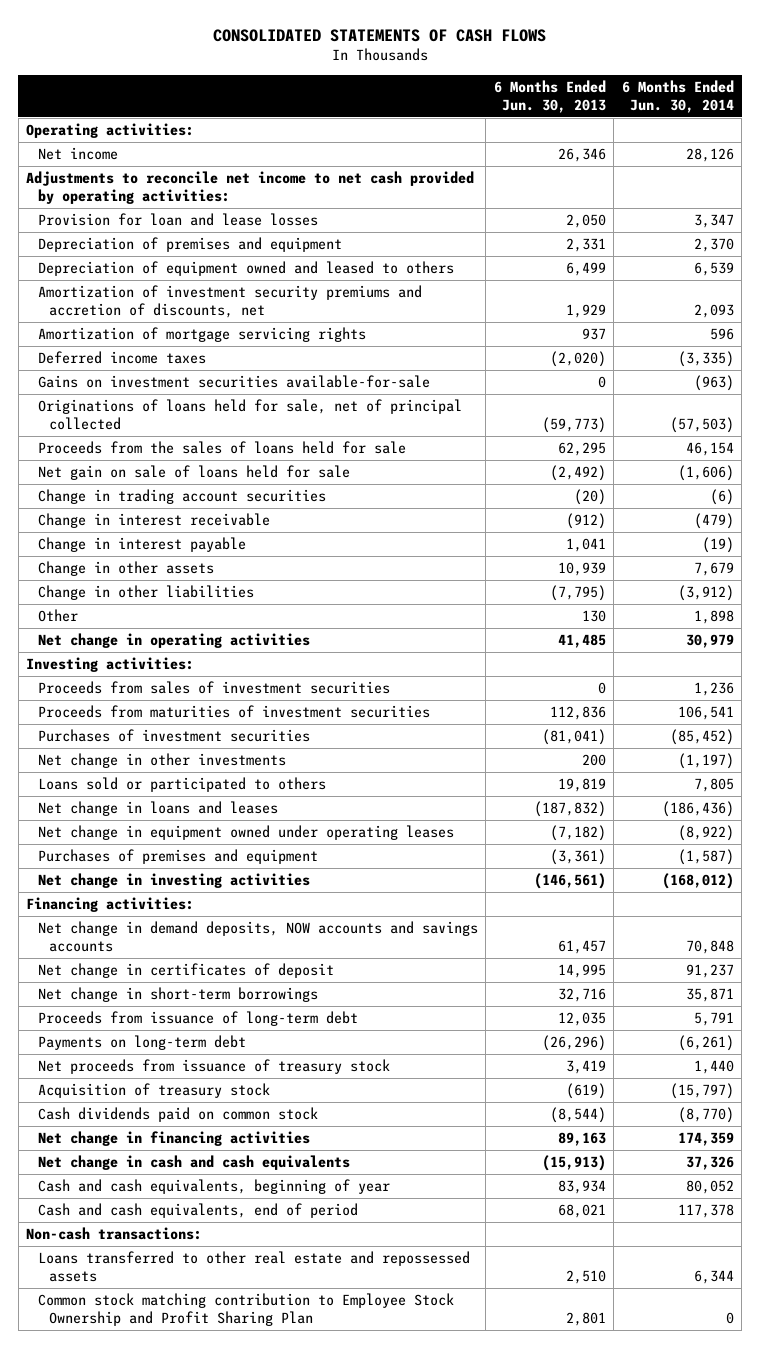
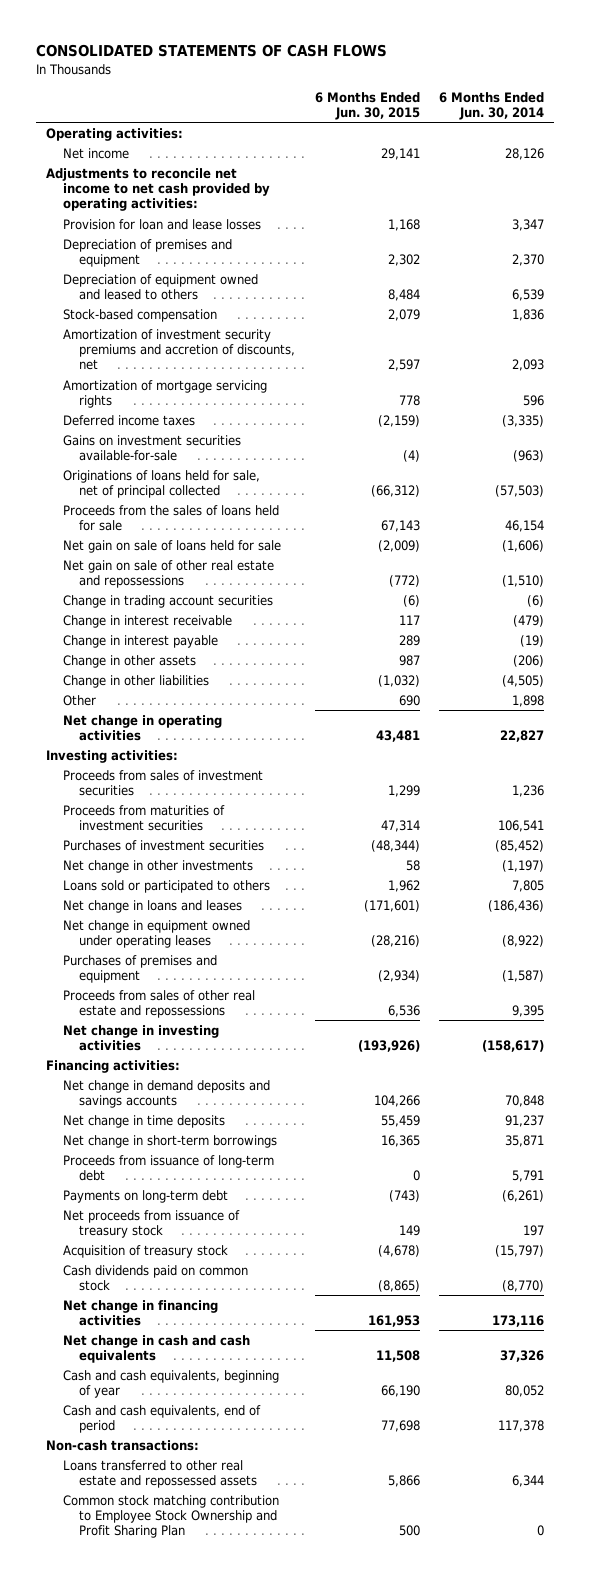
[493,79,606,114] 6 Months Ended Jun. 30, 2013 -> none
none -> [314,91,420,120] 6 Months Ended Jun. 30, 2015
none -> [62,308,217,322] Stock-based compensation
none -> [62,559,274,588] Net gain on sale of other real estate and repossessions
[693,562,734,577] 7,679 -> [513,654,545,667] (206)
[677,585,734,602] (3,912) -> [502,674,545,687] (4,505)
[685,634,734,649] 30,979 -> [500,729,545,742] 22,827
none -> [62,989,255,1018] Proceeds from sales of other real estate and repossessions
[661,873,734,890] (168,012) -> [482,1039,545,1052] (158,617)
[37,921,478,953] Net change in demand deposits, NOW accounts and savings accounts -> [62,1079,270,1108] Net change in demand deposits and savings accounts
[37,963,334,979] Net change in certificates of deposit -> [62,1114,225,1128] Net change in time deposits
[693,1060,734,1075] 1,440 -> [523,1224,545,1236] 197
[677,1132,734,1147] 174,359 -> [492,1314,545,1327] 173,116

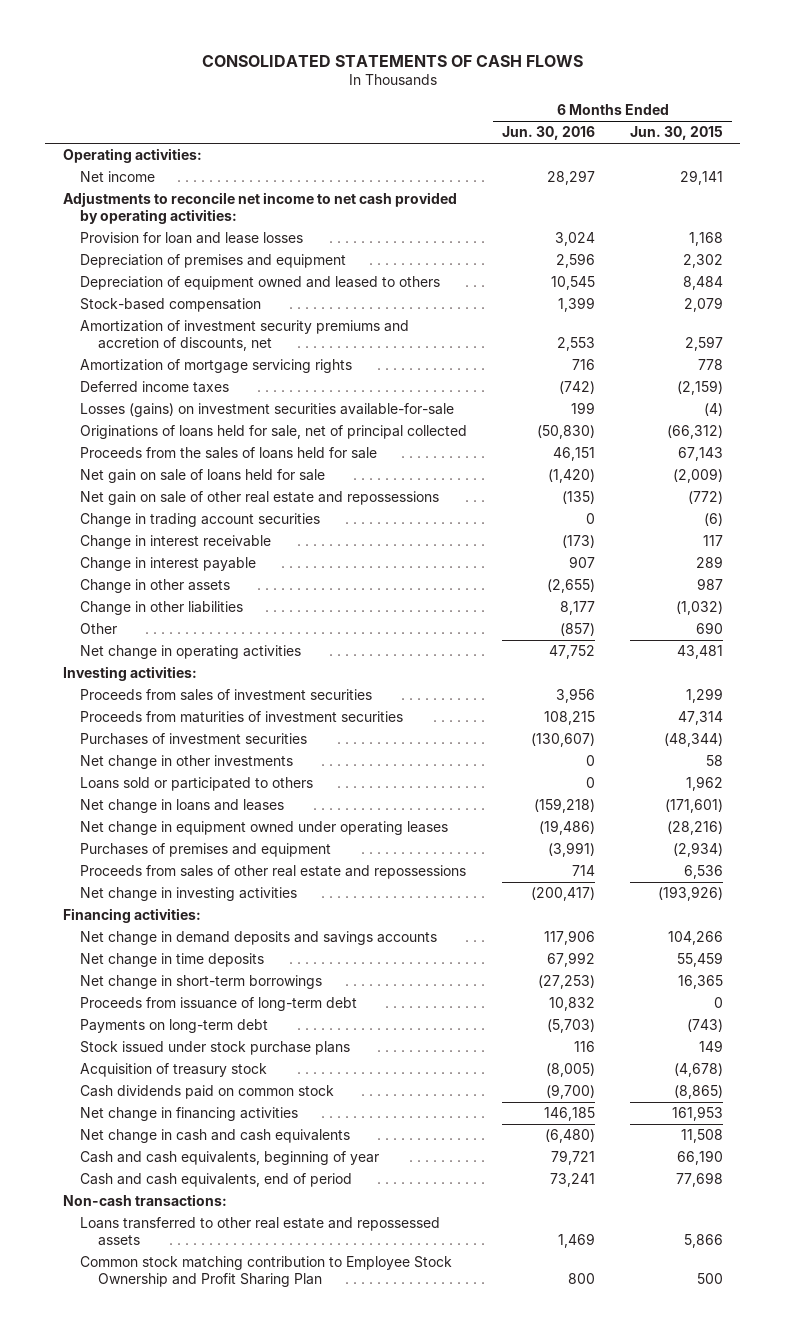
[439,91,545,120] 6 Months Ended Jun. 30, 2014 -> none
none -> [502,126,596,141] Jun. 30, 2016
[62,434,241,461] Gains on investment securities available-for-sale -> [80,403,455,418] Losses (gains) on investment securities available-for-sale
[62,1209,240,1238] Net proceeds from issuance of treasury stock -> [80,1041,351,1056] Stock issued under stock purchase plans

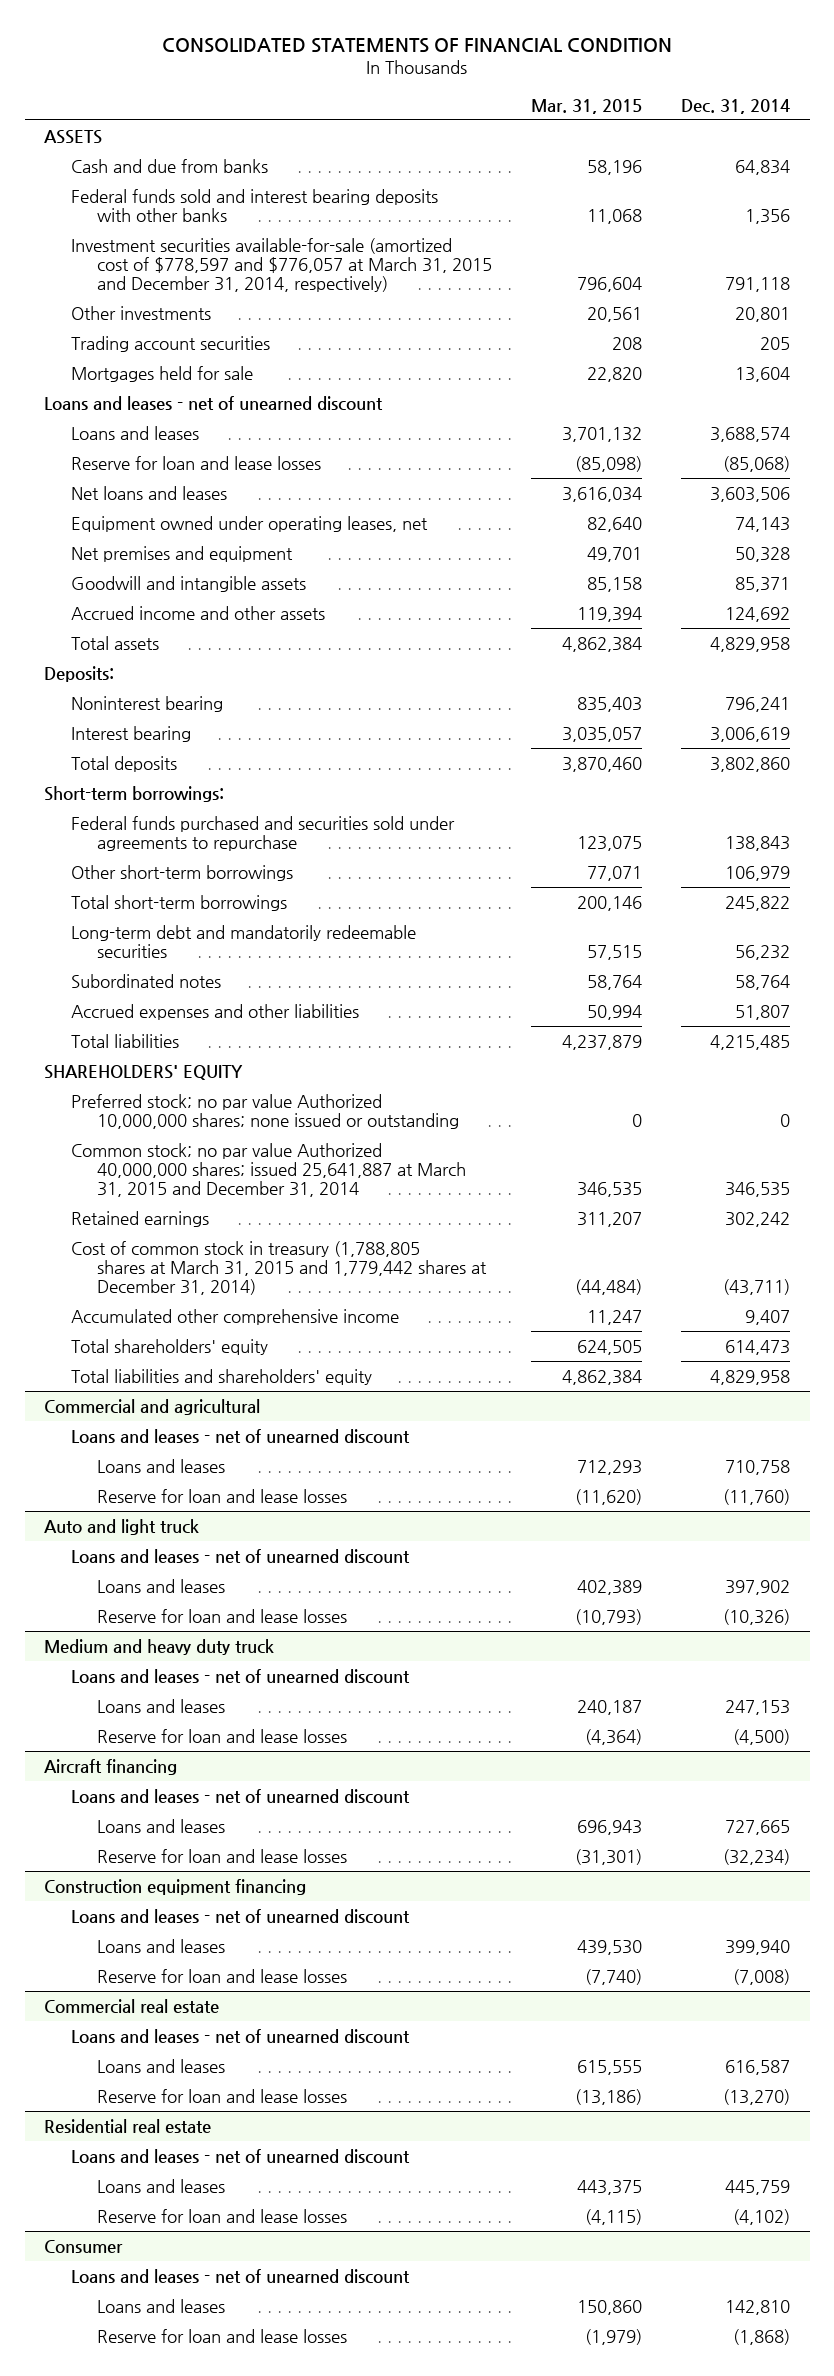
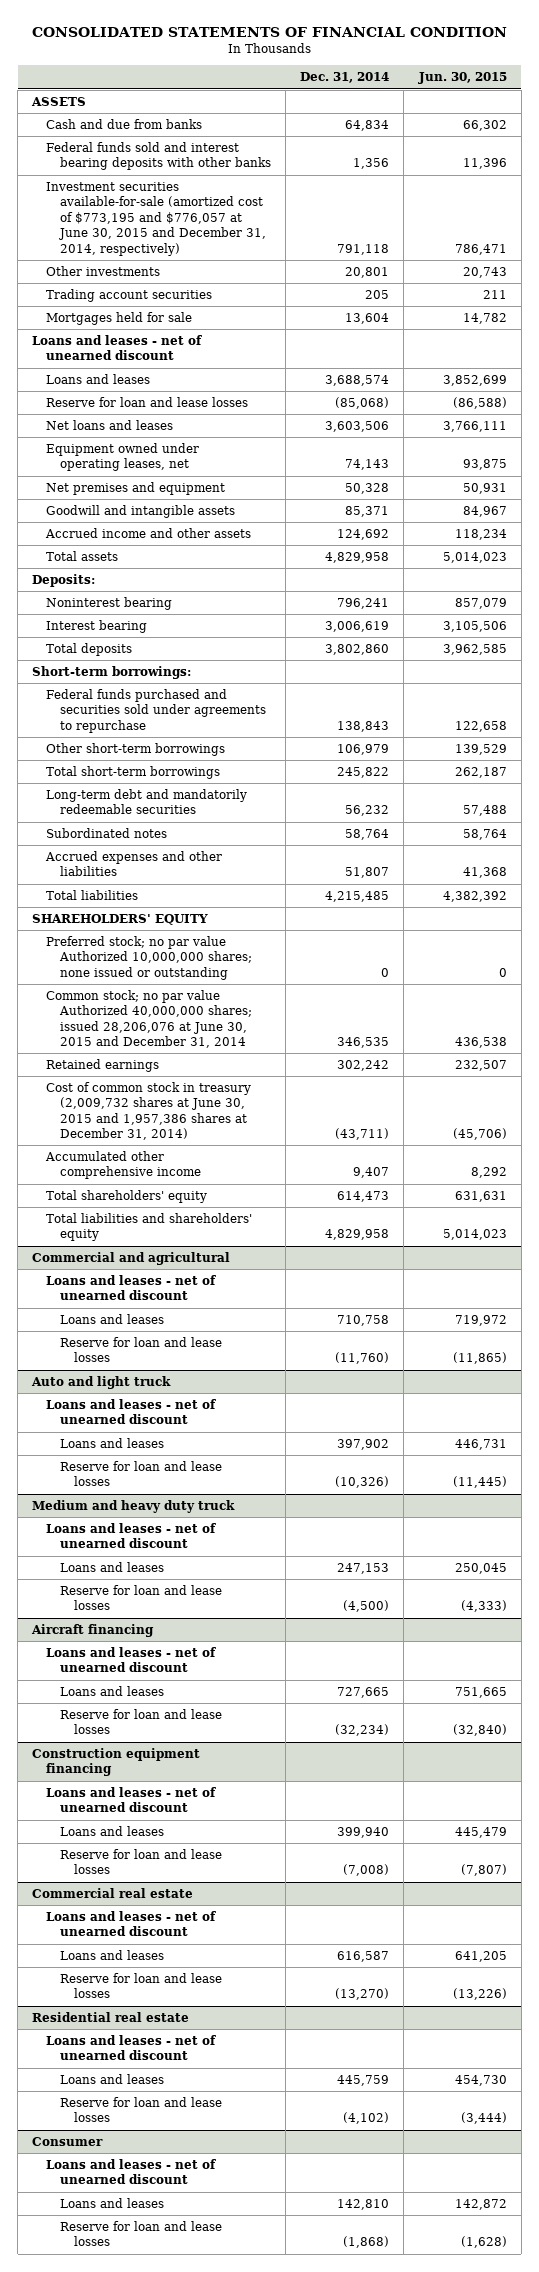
[531,98,643,114] Mar. 31, 2015 -> none
none -> [417,72,507,85] Jun. 30, 2015
[70,237,493,293] Investment securities available-for-sale (amortized cost of $778,597 and $776,057 at March 31, 2015 and December 31, 2014, respectively) -> [46,182,266,256] Investment securities available-for-sale (amortized cost of $773,195 and $776,057 at June 30, 2015 and December 31, 2014, respectively)
[70,1142,467,1198] Common stock; no par value Authorized 40,000,000 shares; issued 25,641,887 at March 31, 2015 and December 31, 2014 -> [46,990,252,1049] Common stock; no par value Authorized 40,000,000 shares; issued 28,206,076 at June 30, 2015 and December 31, 2014
[70,1240,488,1296] Cost of common stock in treasury (1,788,805 shares at March 31, 2015 and 1,779,442 shares at December 31, 2014) -> [46,1082,252,1141] Cost of common stock in treasury (2,009,732 shares at June 30, 2015 and 1,957,386 shares at December 31, 2014)

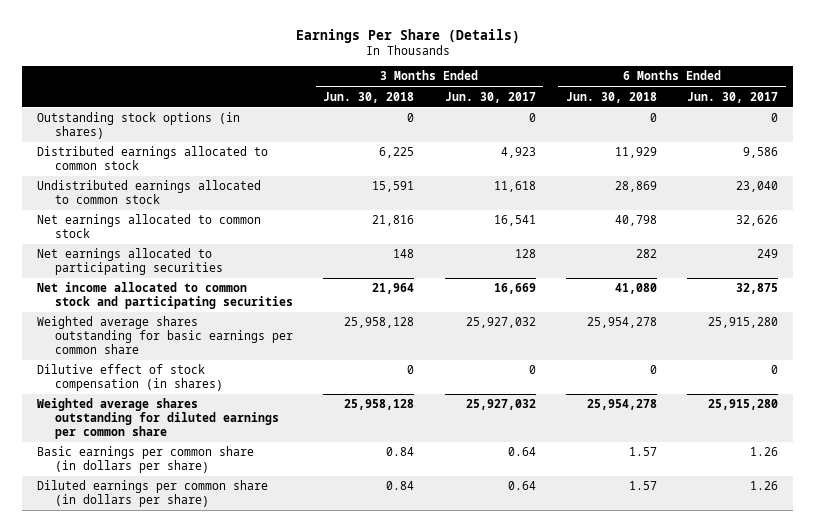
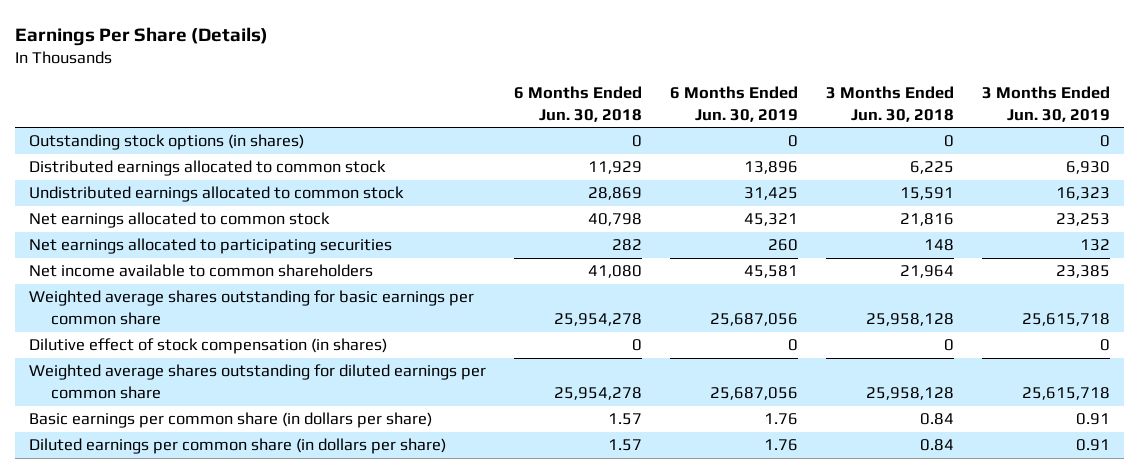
[444,91,536,103] Jun. 30, 2017 -> none
[686,91,778,103] Jun. 30, 2017 -> none
none -> [669,86,798,122] 6 Months Ended Jun. 30, 2019
none -> [981,86,1110,122] 3 Months Ended Jun. 30, 2019
[37,282,294,310] Net income allocated to common stock and participating securities -> [28,264,373,278] Net income available to common shareholders

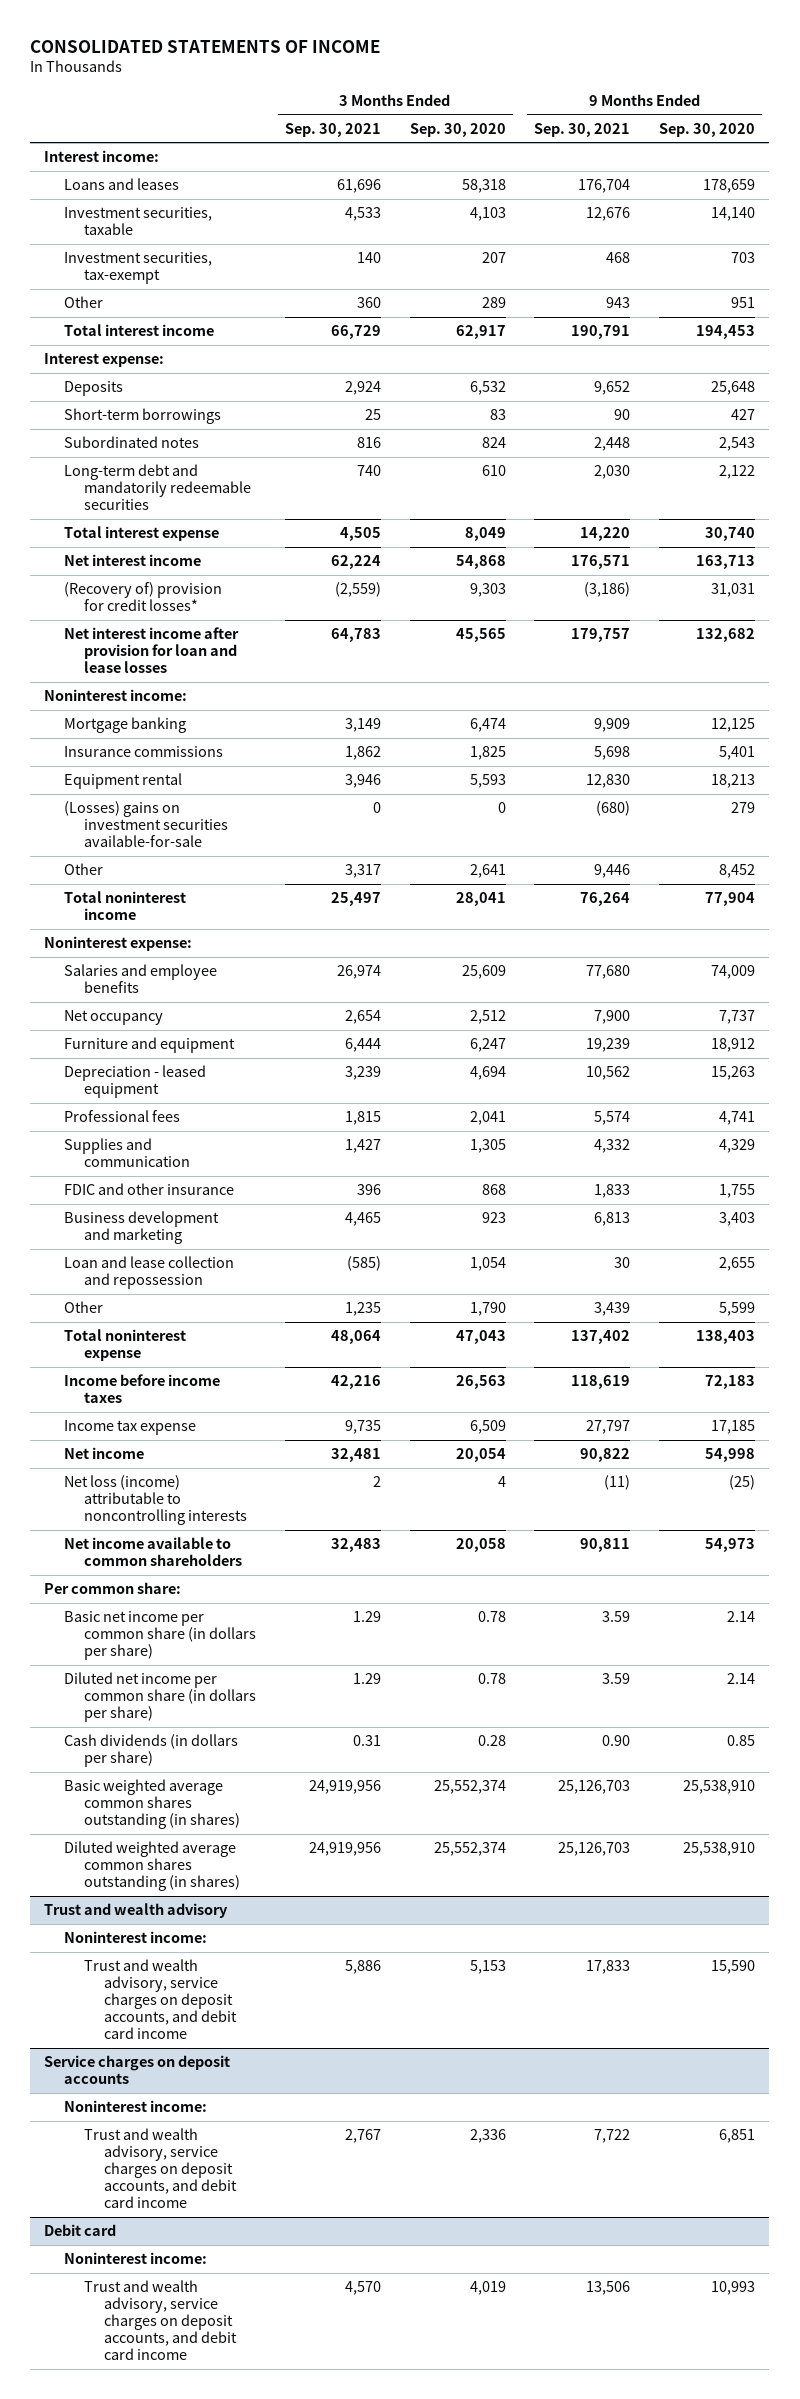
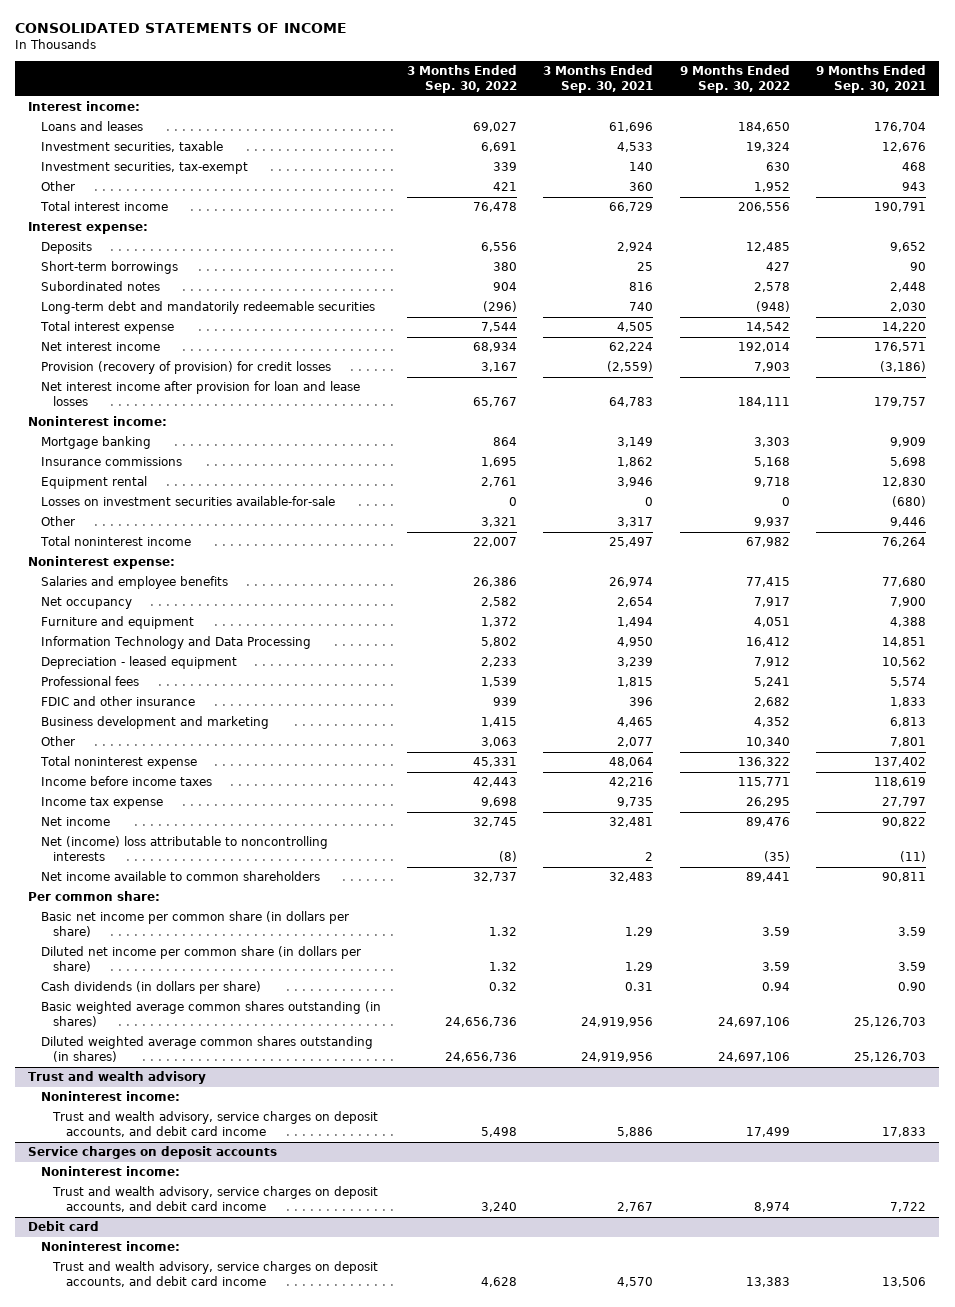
[409,122,506,137] Sep. 30, 2020 -> none
[659,122,756,137] Sep. 30, 2020 -> none
none -> [407,65,518,94] 3 Months Ended Sep. 30, 2022
none -> [679,65,790,94] 9 Months Ended Sep. 30, 2022
[64,582,223,612] (Recovery of) provision for credit losses* -> [40,361,331,375] Provision (recovery of provision) for credit losses
[64,801,229,848] (Losses) gains on investment securities available-for-sale -> [40,496,335,507] Losses on investment securities available-for-sale
[344,1038,381,1053] 6,444 -> [617,617,654,628] 1,494
[586,1038,631,1053] 19,239 -> [890,617,927,628] 4,388
none -> [40,636,311,650] Information Technology and Data Processing
[64,1138,191,1168] Supplies and communication -> none
[64,1256,235,1290] Loan and lease collection and repossession -> none
[344,1302,381,1317] 1,235 -> [617,737,654,748] 2,077
[594,1302,631,1317] 3,439 -> [890,737,927,748] 7,801
[64,1475,248,1526] Net loss (income) attributable to noncontrolling interests -> [40,836,328,862] Net (income) loss attributable to noncontrolling interests

